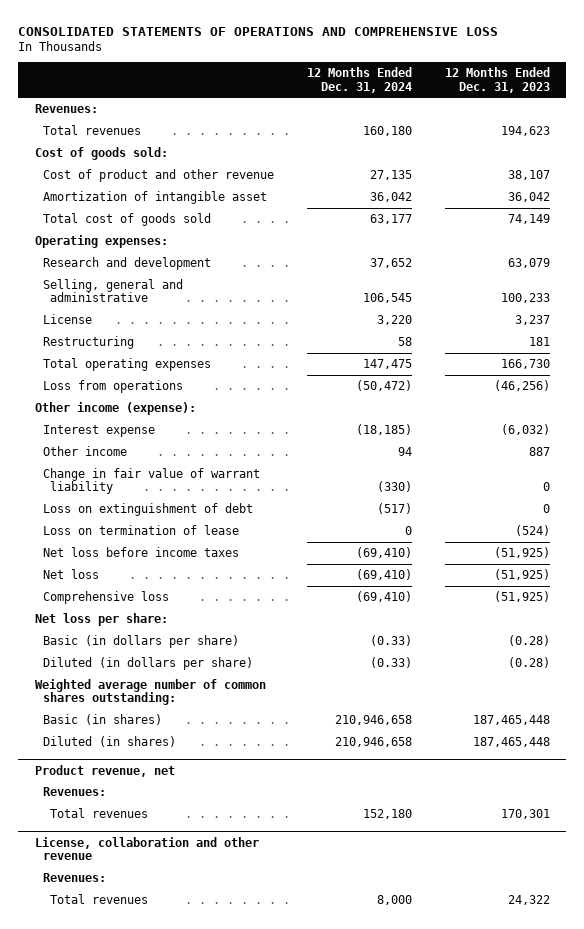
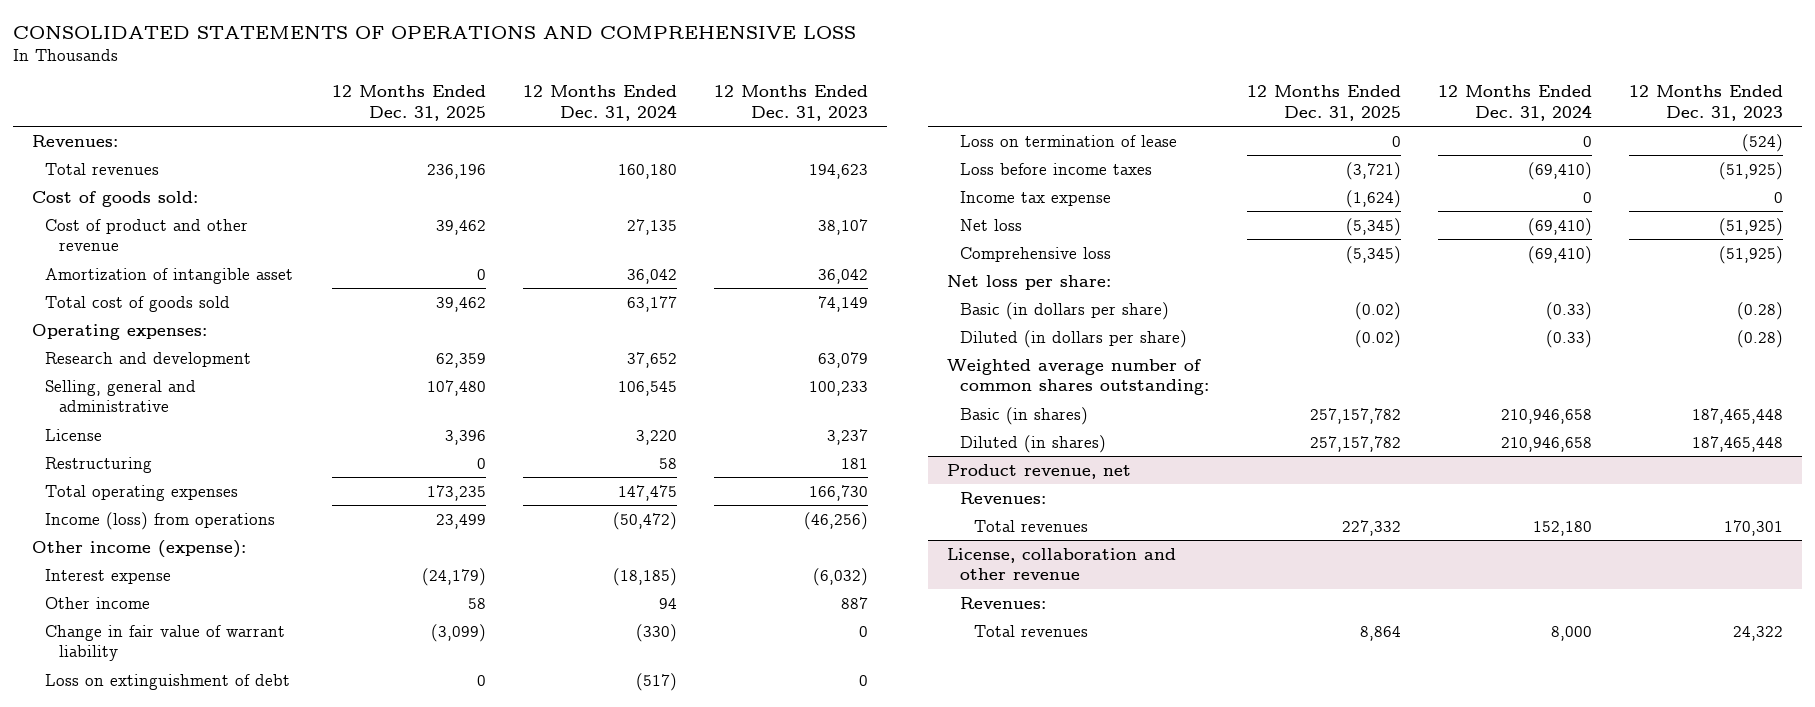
none -> [331,85,486,121] 12 Months Ended Dec. 31, 2025
[42,379,183,393] Loss from operations -> [45,511,276,530] Income (loss) from operations
[42,546,239,557] Net loss before income taxes -> [960,162,1153,175] Loss before income taxes
none -> [960,190,1112,206] Income tax expense

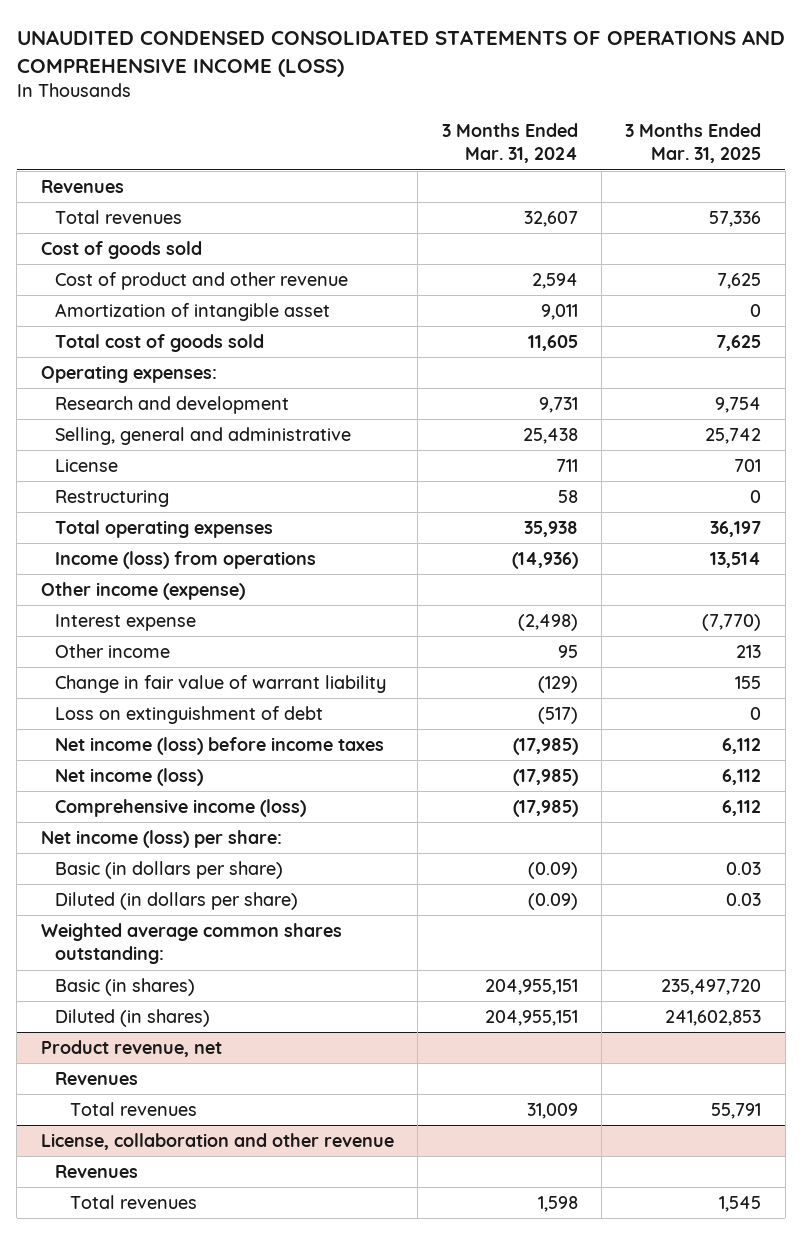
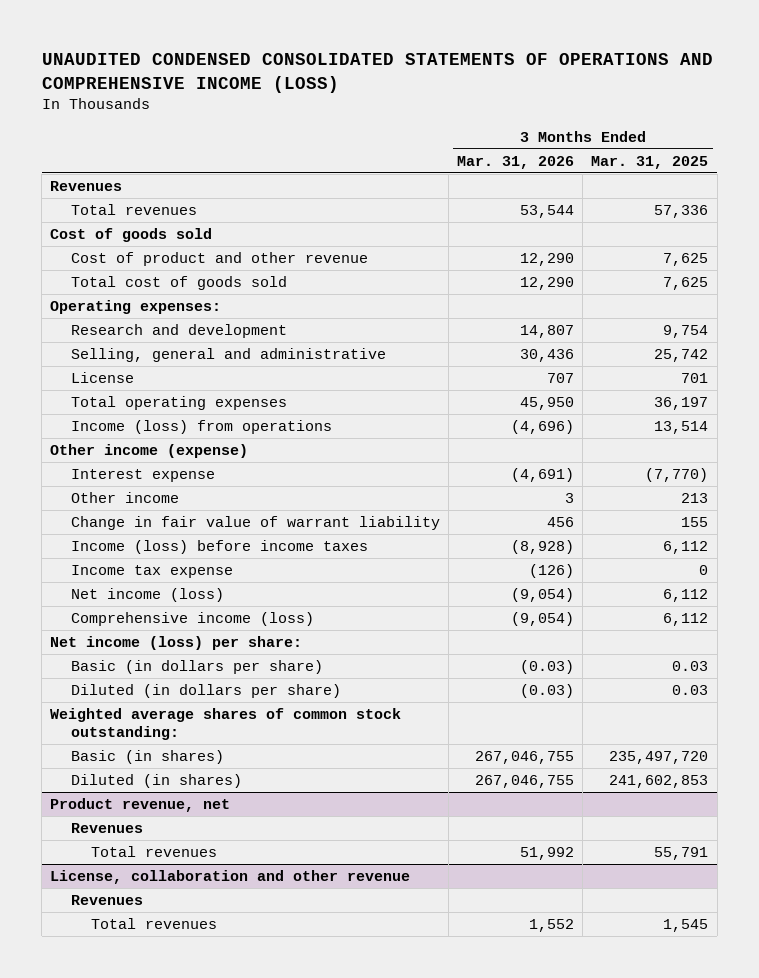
[441,122,578,164] 3 Months Ended Mar. 31, 2024 -> none
none -> [457,155,575,169] Mar. 31, 2026
[55,303,331,322] Amortization of intangible asset -> none
[55,490,170,508] Restructuring -> none
[55,706,324,725] Loss on extinguishment of debt -> none
[55,737,385,756] Net income (loss) before income taxes -> [70,540,368,555] Income (loss) before income taxes
none -> [70,565,233,579] Income tax expense
[40,923,342,965] Weighted average common shares outstanding: -> [50,708,402,740] Weighted average shares of common stock outstanding:

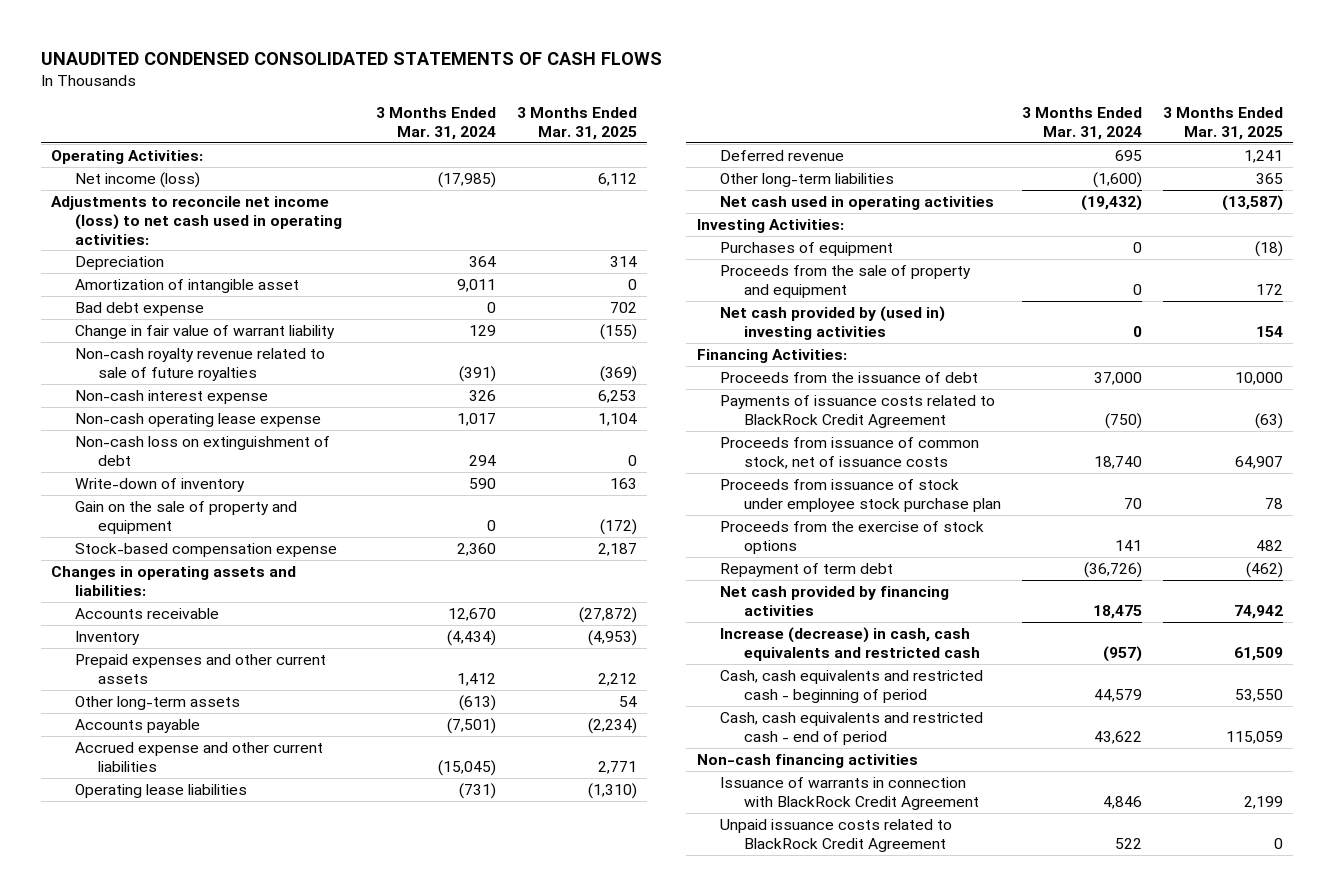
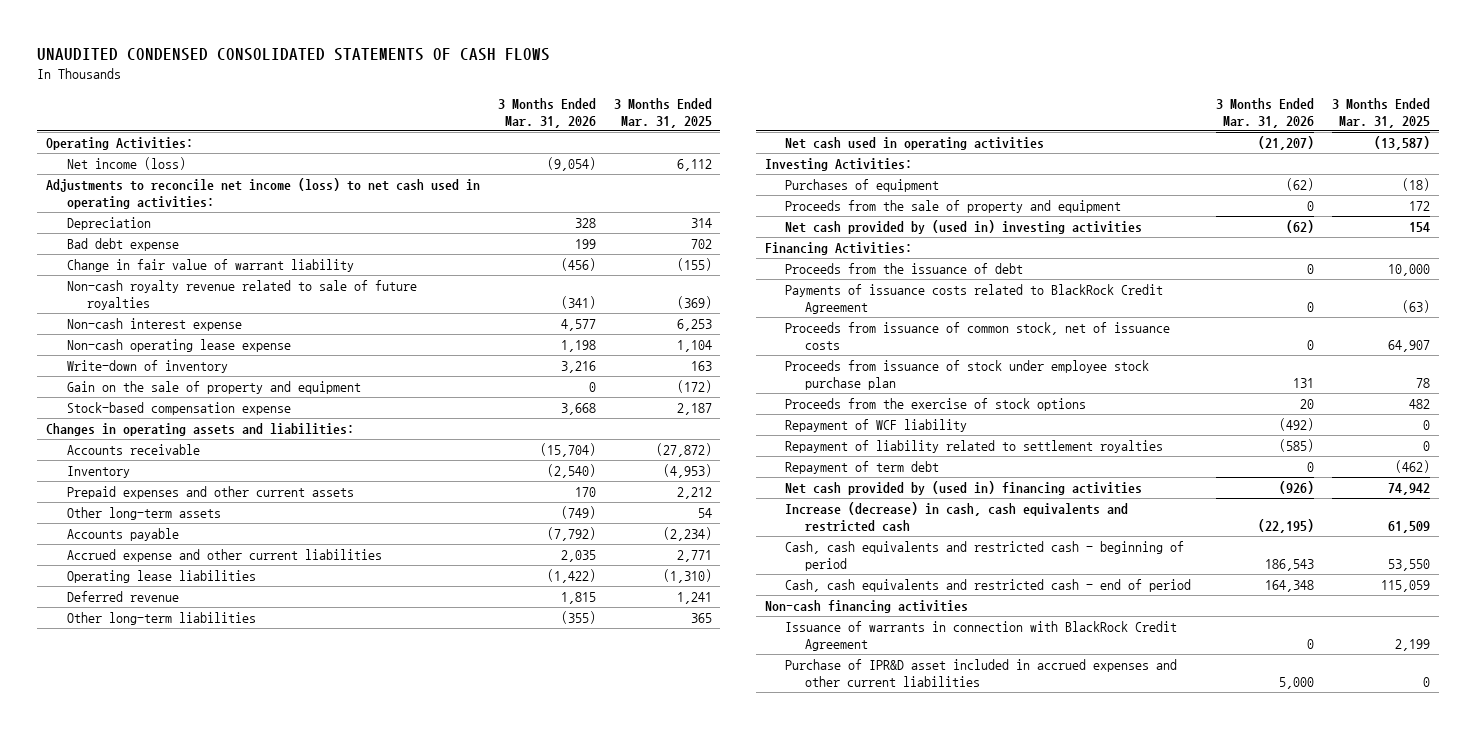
[376,107,497,141] 3 Months Ended Mar. 31, 2024 -> none
none -> [497,97,596,128] 3 Months Ended Mar. 31, 2026
[74,278,299,293] Amortization of intangible asset -> none
[74,435,330,466] Non-cash loss on extinguishment of debt -> none
none -> [784,419,967,433] Repayment of WCF liability
none -> [784,440,1163,454] Repayment of liability related to settlement royalties
[720,585,950,616] Net cash provided by financing activities -> [784,481,1142,496] Net cash provided by (used in) financing activities
[720,818,953,852] Unpaid issuance costs related to BlackRock Credit Agreement -> none
none -> [784,659,1177,688] Purchase of IPR&D asset included in accrued expenses and other current liabilities

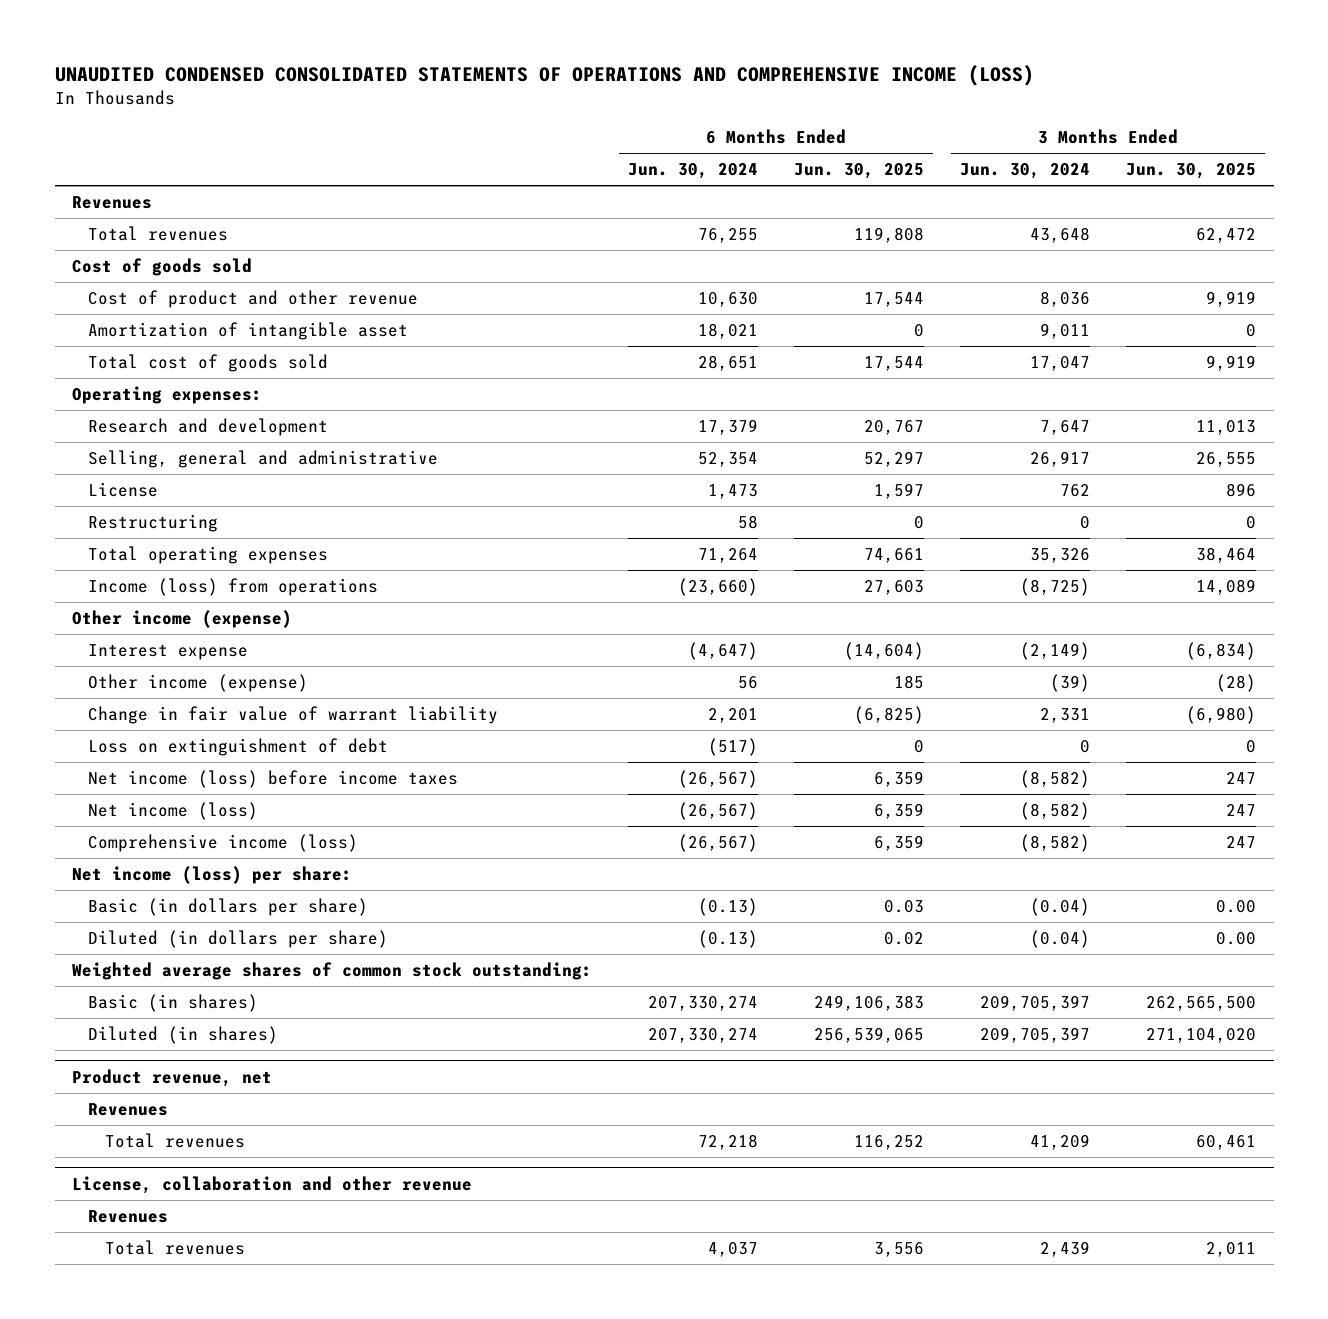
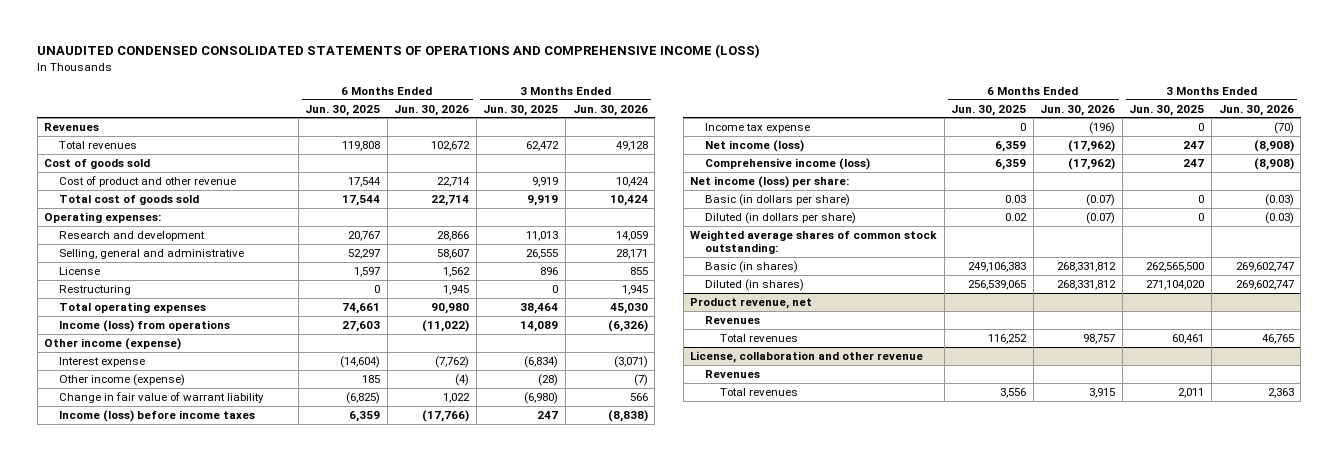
[628,163,759,180] Jun. 30, 2024 -> none
[960,163,1091,180] Jun. 30, 2024 -> none
none -> [394,104,470,116] Jun. 30, 2026
none -> [572,104,648,116] Jun. 30, 2026
[88,321,409,340] Amortization of intangible asset -> none
[88,737,389,756] Loss on extinguishment of debt -> none
[88,769,459,788] Net income (loss) before income taxes -> [59,409,256,422] Income (loss) before income taxes
none -> [705,122,811,133] Income tax expense
[1215,899,1256,913] 0.00 -> [1198,194,1205,203] 0
[1215,931,1256,945] 0.00 -> [1198,212,1205,221] 0

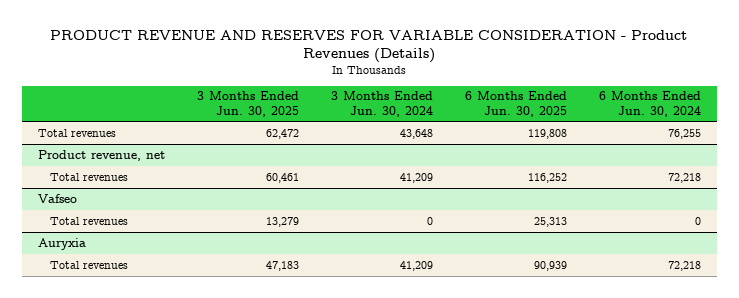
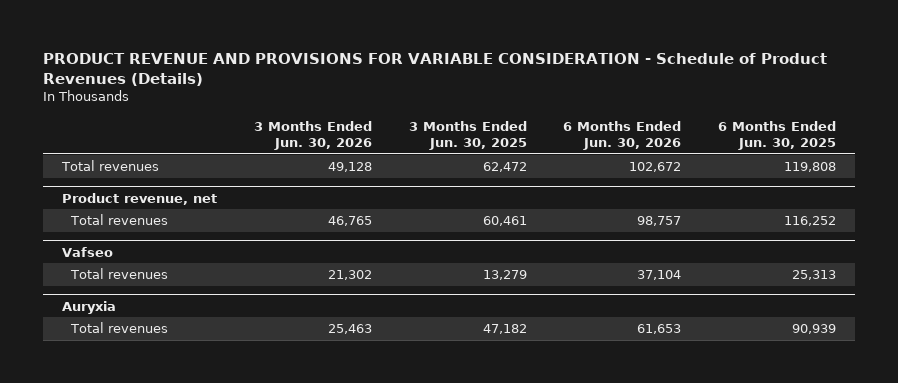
[50,29,688,64] PRODUCT REVENUE AND RESERVES FOR VARIABLE CONSIDERATION - Product Revenues (Details) -> [43,52,828,86] PRODUCT REVENUE AND PROVISIONS FOR VARIABLE CONSIDERATION - Schedule of Product Revenues (Details)
[330,91,433,117] 3 Months Ended Jun. 30, 2024 -> none
[599,91,702,117] 6 Months Ended Jun. 30, 2024 -> none
none -> [253,120,372,151] 3 Months Ended Jun. 30, 2026
none -> [563,120,682,151] 6 Months Ended Jun. 30, 2026
[265,260,299,271] 47,183 -> [482,324,527,335] 47,182

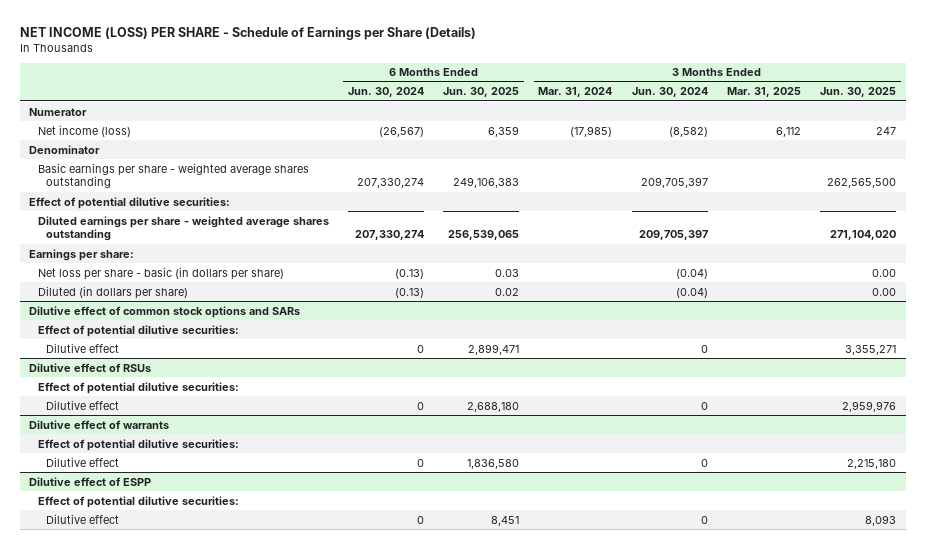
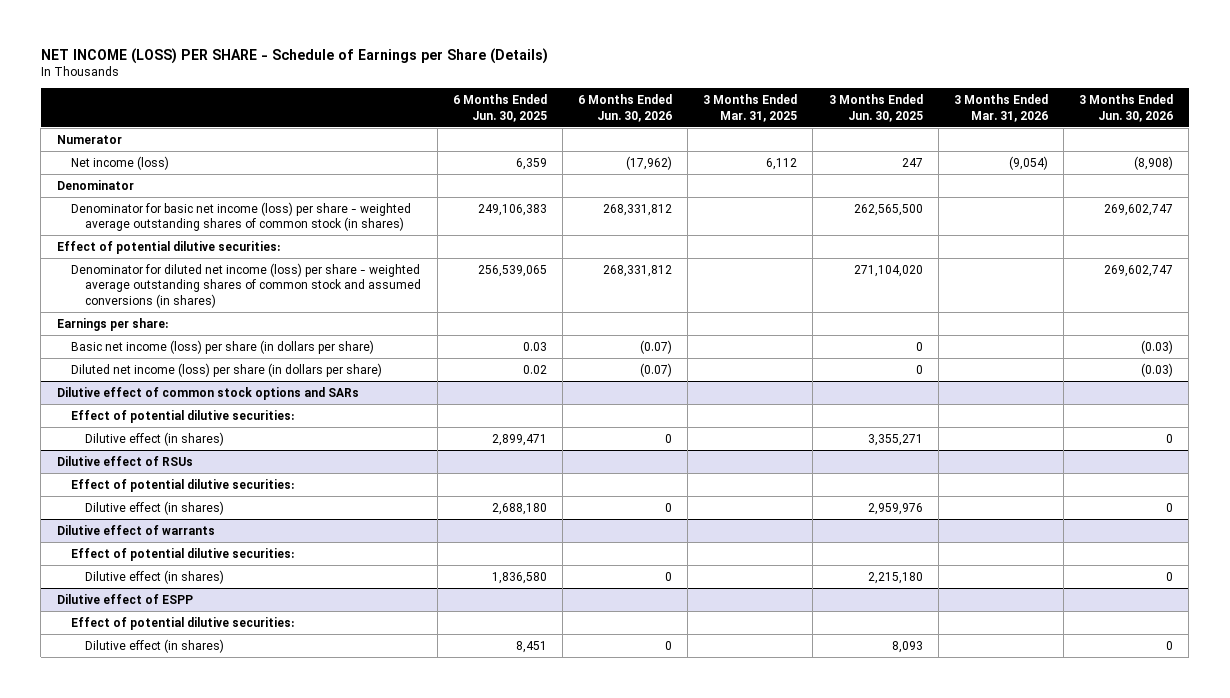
[347,87,424,98] Jun. 30, 2024 -> none
[538,87,613,98] Mar. 31, 2024 -> none
[631,87,708,98] Jun. 30, 2024 -> none
none -> [578,94,673,122] 6 Months Ended Jun. 30, 2026
none -> [953,94,1048,122] 3 Months Ended Mar. 31, 2026
none -> [1079,94,1174,122] 3 Months Ended Jun. 30, 2026
[37,162,309,189] Basic earnings per share - weighted average shares outstanding -> [71,201,412,232] Denominator for basic net income (loss) per share - weighted average outstanding shares of common stock (in shares)
[37,215,329,242] Diluted earnings per share - weighted average shares outstanding -> [71,262,422,308] Denominator for diluted net income (loss) per share - weighted average outstanding shares of common stock and assumed conversions (in shares)
[37,266,284,280] Net loss per share - basic (in dollars per share) -> [71,339,375,354] Basic net income (loss) per share (in dollars per share)
[872,268,897,277] 0.00 -> [915,341,923,351] 0
[37,285,188,299] Diluted (in dollars per share) -> [71,362,383,377] Diluted net income (loss) per share (in dollars per share)
[872,287,897,296] 0.00 -> [915,364,923,374] 0
[45,342,119,353] Dilutive effect -> [85,431,225,446] Dilutive effect (in shares)
[45,399,119,410] Dilutive effect -> [85,500,225,515] Dilutive effect (in shares)
[45,456,119,467] Dilutive effect -> [85,569,225,584] Dilutive effect (in shares)
[45,513,119,524] Dilutive effect -> [85,638,225,653] Dilutive effect (in shares)

